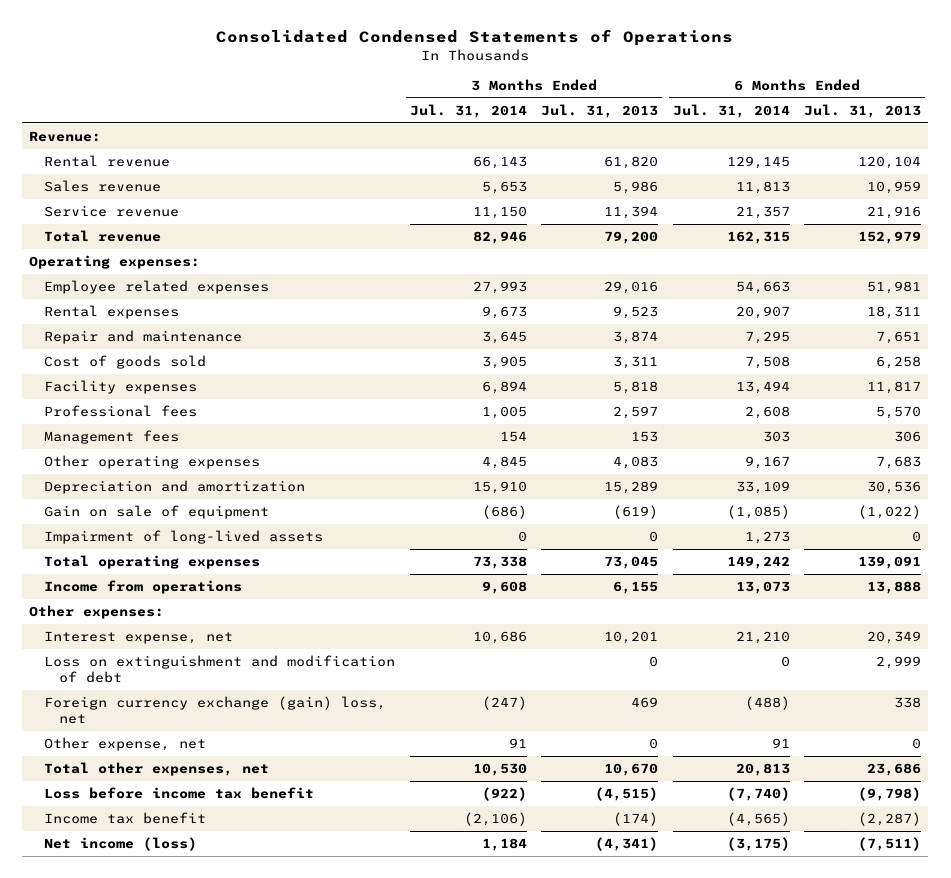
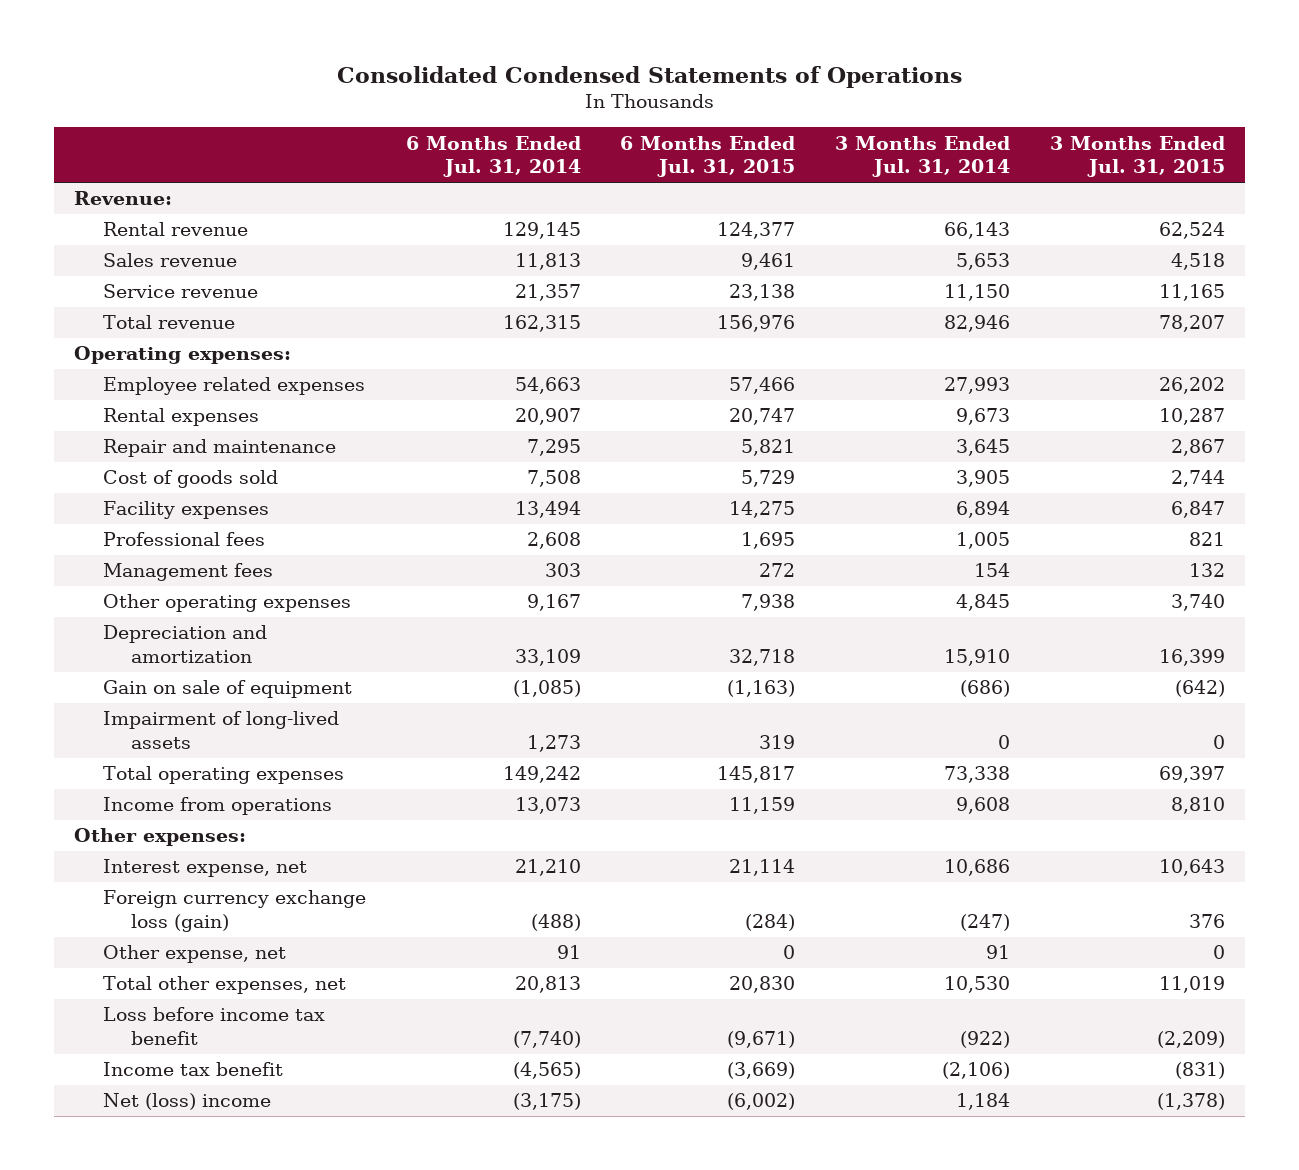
[541,103,659,118] Jul. 31, 2013 -> none
[804,103,922,118] Jul. 31, 2013 -> none
none -> [620,135,796,178] 6 Months Ended Jul. 31, 2015
none -> [1049,135,1225,178] 3 Months Ended Jul. 31, 2015
[44,655,396,683] Loss on extinguishment and modification of debt -> none
[44,696,387,724] Foreign currency exchange (gain) loss, net -> [102,890,366,933] Foreign currency exchange loss (gain)
[44,837,198,852] Net income (loss) -> [102,1093,271,1111] Net (loss) income

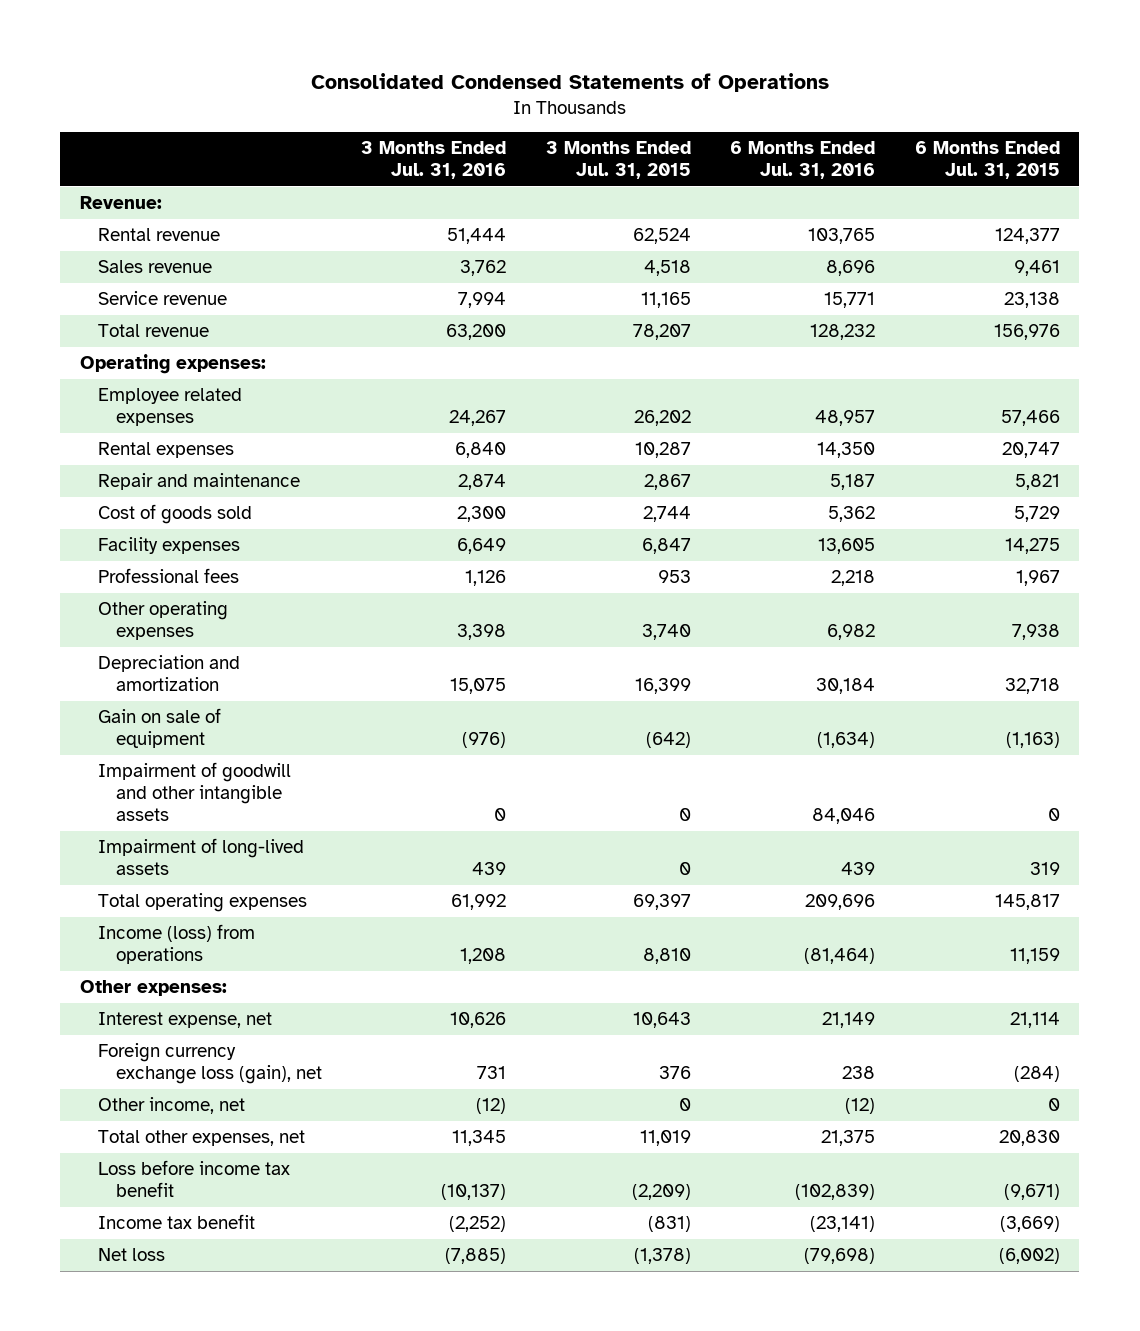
[405,135,581,178] 6 Months Ended Jul. 31, 2014 -> none
[835,135,1011,178] 3 Months Ended Jul. 31, 2014 -> none
none -> [361,141,507,180] 3 Months Ended Jul. 31, 2016
none -> [730,141,876,180] 6 Months Ended Jul. 31, 2016
[102,563,273,582] Management fees -> none
[741,532,796,550] 1,695 -> [1015,570,1060,587] 1,967
[1188,532,1225,547] 821 -> [657,570,691,584] 953
none -> [98,762,292,822] Impairment of goodwill and other intangible assets
[102,797,332,816] Income from operations -> [98,924,256,965] Income (loss) from operations
[102,890,366,933] Foreign currency exchange loss (gain) -> [98,1043,323,1085] Foreign currency exchange loss (gain), net
[102,945,286,964] Other expense, net -> [98,1097,246,1115] Other income, net
[102,1093,271,1111] Net (loss) income -> [98,1248,166,1262] Net loss

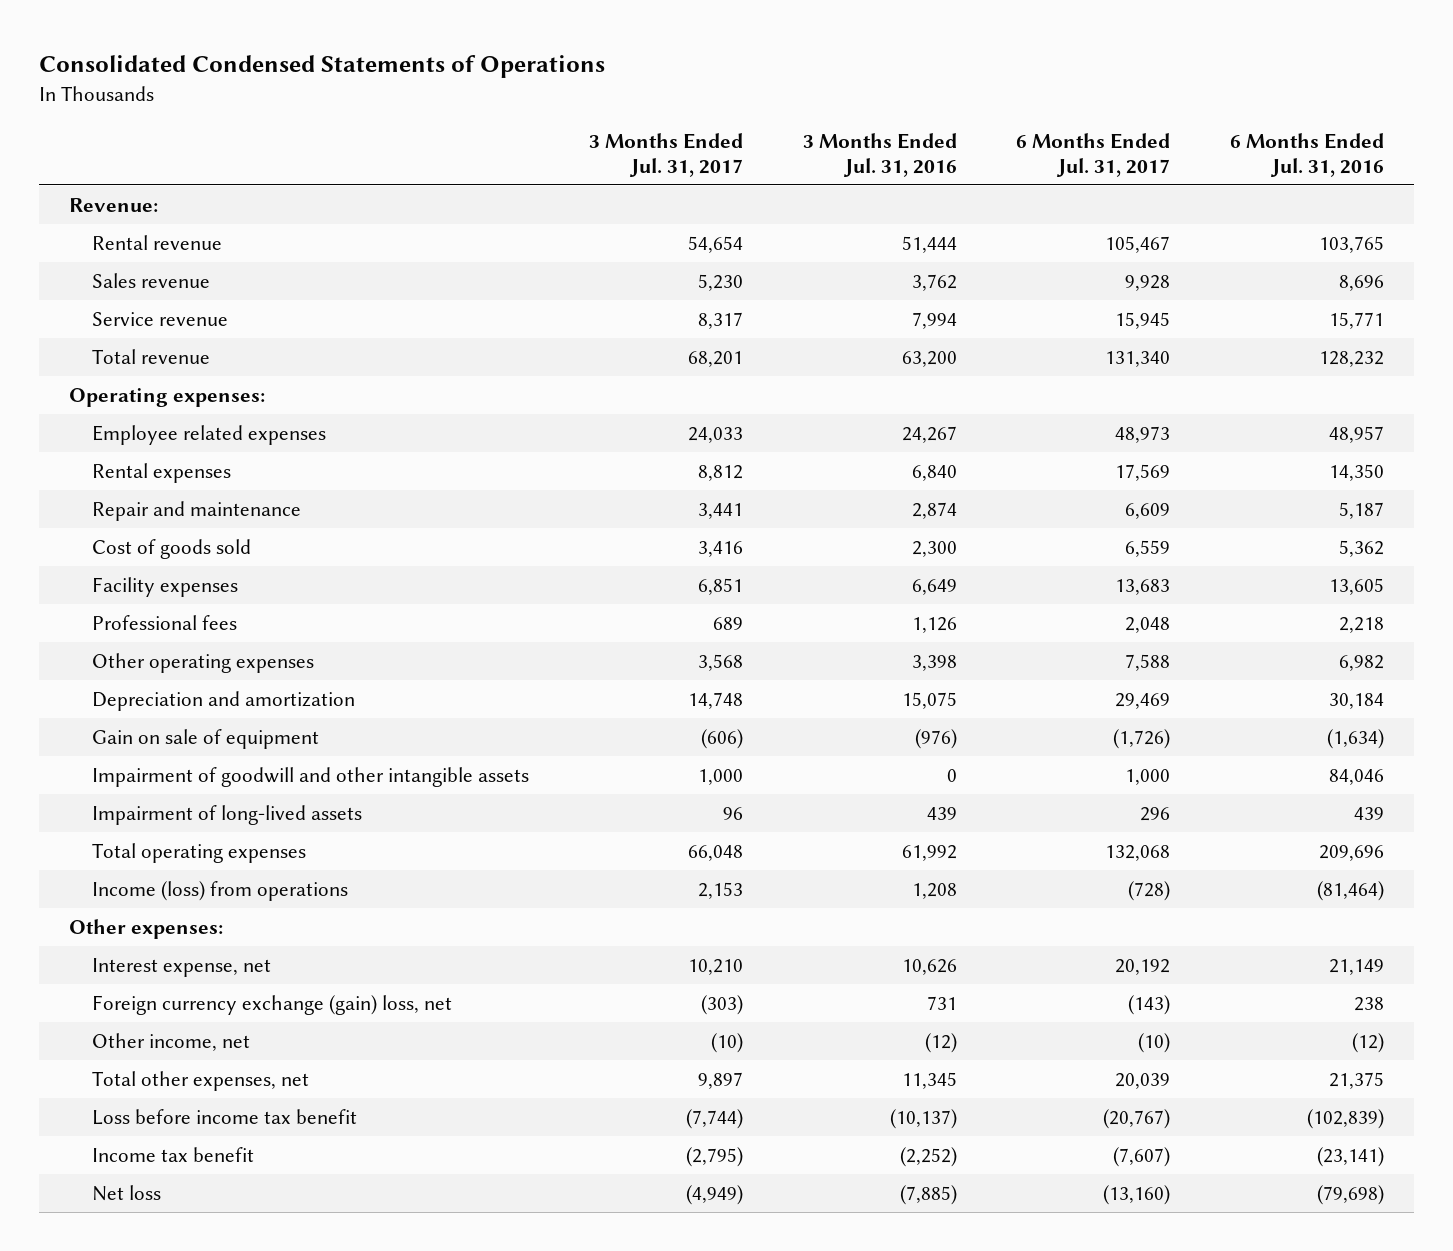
[545,141,691,180] 3 Months Ended Jul. 31, 2015 -> none
[914,141,1060,180] 6 Months Ended Jul. 31, 2015 -> none
none -> [588,132,743,177] 3 Months Ended Jul. 31, 2017
none -> [1016,132,1171,177] 6 Months Ended Jul. 31, 2017
[98,1043,323,1085] Foreign currency exchange loss (gain), net -> [92,994,453,1015] Foreign currency exchange (gain) loss, net

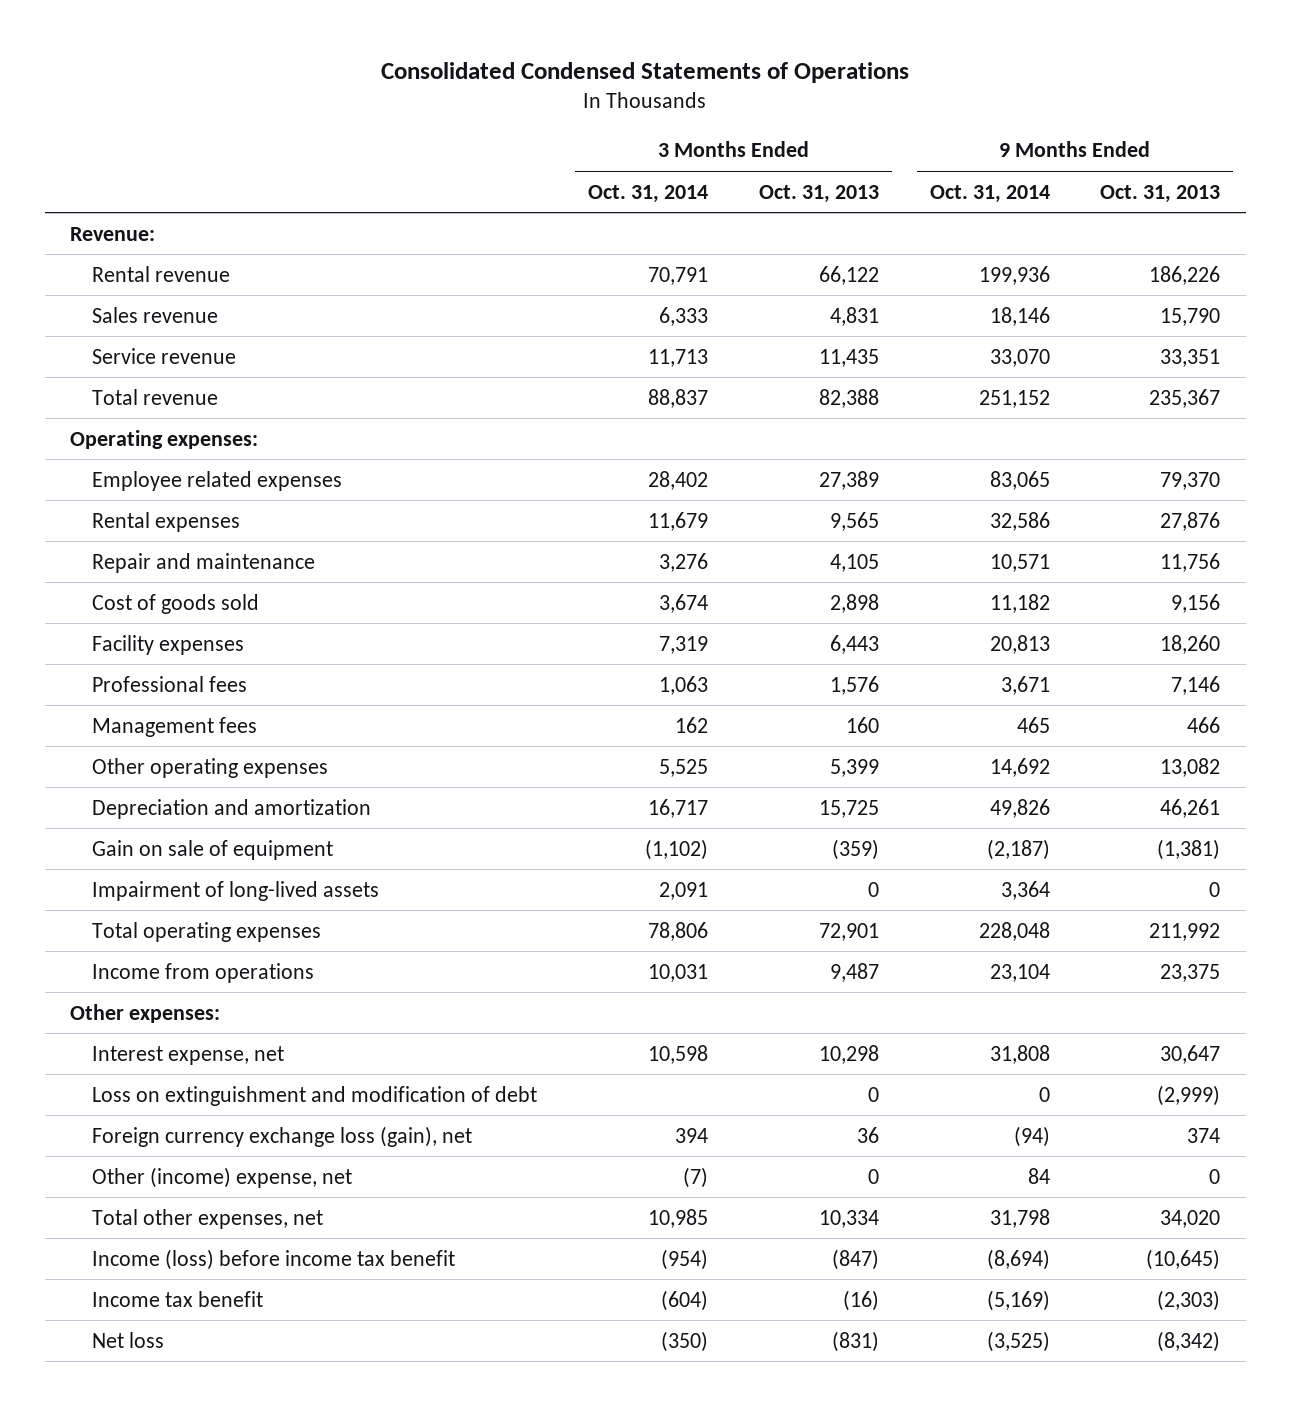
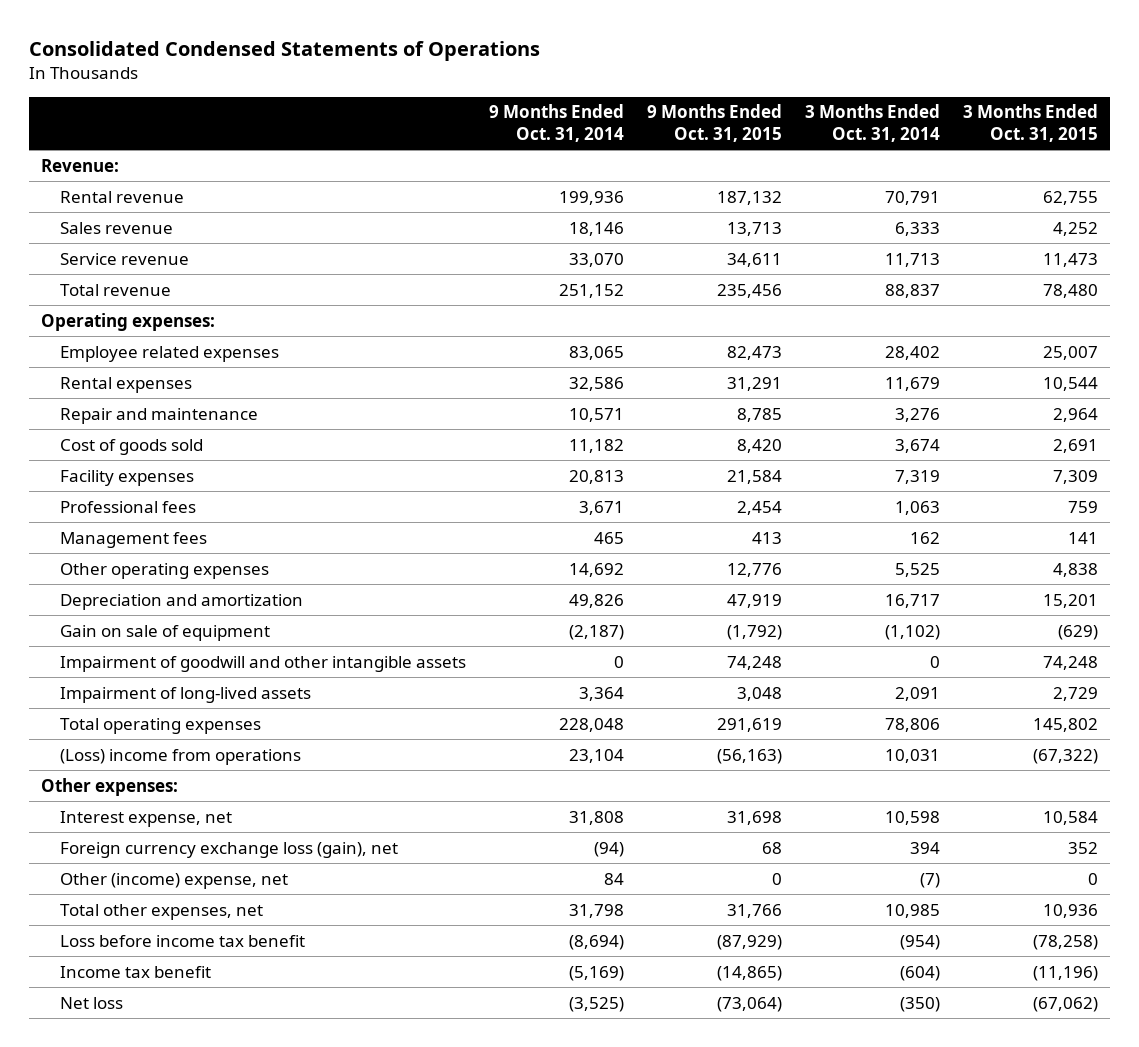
[758,184,879,203] Oct. 31, 2013 -> none
[1100,184,1221,203] Oct. 31, 2013 -> none
none -> [647,104,783,143] 9 Months Ended Oct. 31, 2015
none -> [963,104,1099,143] 3 Months Ended Oct. 31, 2015
none -> [59,655,466,672] Impairment of goodwill and other intangible assets
[92,962,315,983] Income from operations -> [59,748,301,765] (Loss) income from operations
[92,1085,538,1106] Loss on extinguishment and modification of debt -> none
[92,1248,456,1270] Income (loss) before income tax benefit -> [59,934,305,947] Loss before income tax benefit

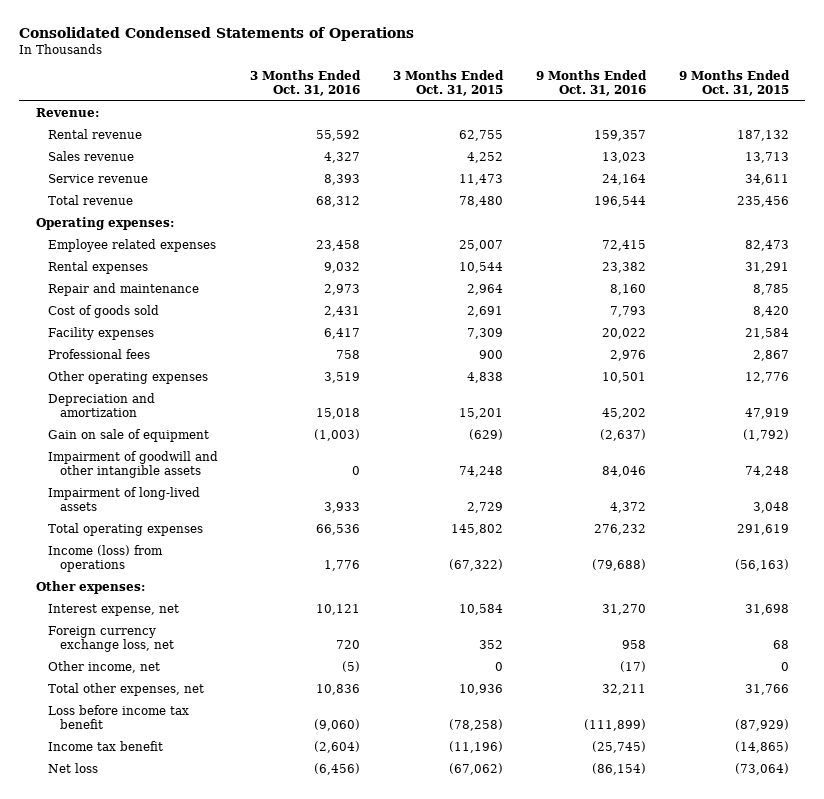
[489,104,625,143] 9 Months Ended Oct. 31, 2014 -> none
[805,104,941,143] 3 Months Ended Oct. 31, 2014 -> none
none -> [250,70,362,97] 3 Months Ended Oct. 31, 2016
none -> [535,70,647,97] 9 Months Ended Oct. 31, 2016
[59,531,207,548] Management fees -> none
[737,500,783,515] 2,454 -> [752,350,789,362] 2,867
[1068,500,1099,513] 759 -> [479,350,504,360] 900
[59,748,301,765] (Loss) income from operations -> [47,545,163,573] Income (loss) from operations
[59,841,398,858] Foreign currency exchange loss (gain), net -> [47,626,174,653] Foreign currency exchange loss, net
[59,872,288,889] Other (income) expense, net -> [47,661,160,674] Other income, net

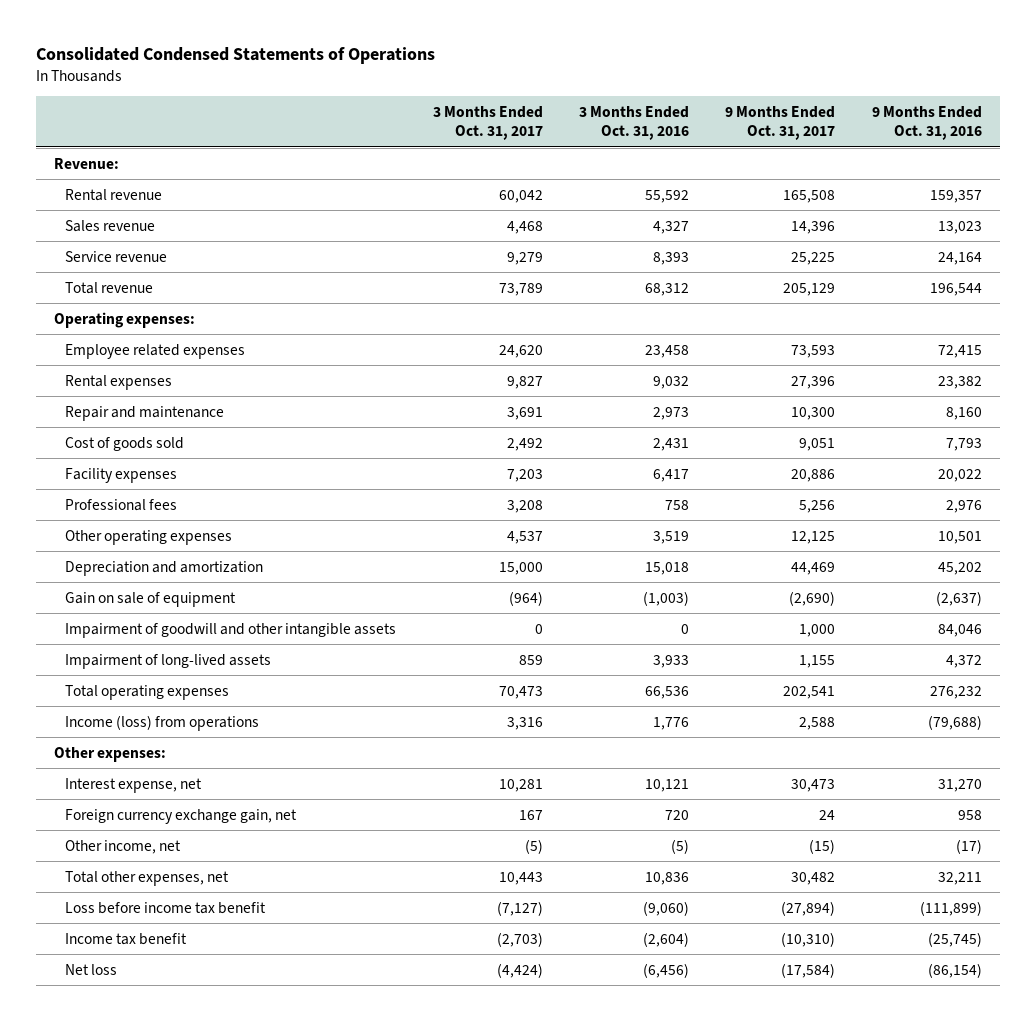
[393,70,505,97] 3 Months Ended Oct. 31, 2015 -> none
[678,70,790,97] 9 Months Ended Oct. 31, 2015 -> none
none -> [432,105,543,141] 3 Months Ended Oct. 31, 2017
none -> [725,105,836,141] 9 Months Ended Oct. 31, 2017
[47,626,174,653] Foreign currency exchange loss, net -> [65,808,298,824] Foreign currency exchange gain, net

